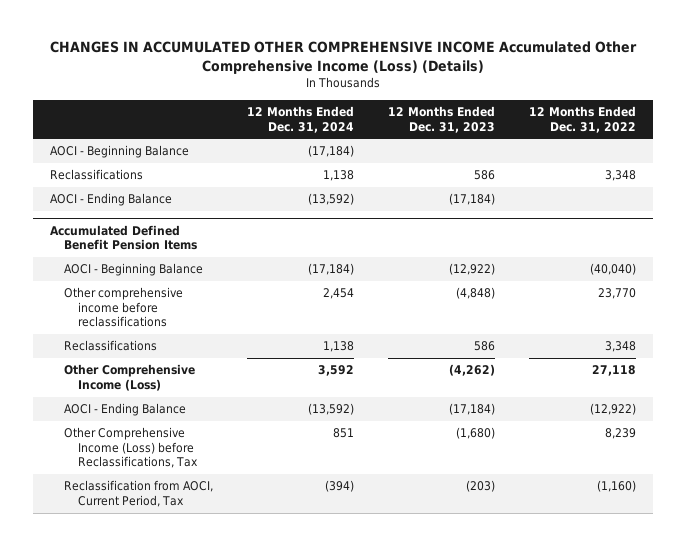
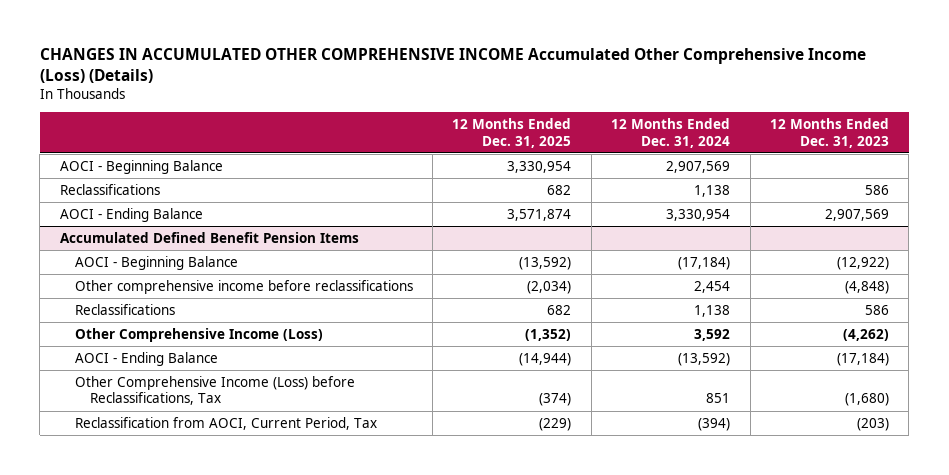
[528,106,636,133] 12 Months Ended Dec. 31, 2022 -> none
none -> [452,118,572,148] 12 Months Ended Dec. 31, 2025
[307,145,354,158] (17,184) -> [666,160,731,173] 2,907,569
[307,193,354,206] (13,592) -> [666,208,731,221] 3,330,954
[448,193,495,206] (17,184) -> [824,208,889,221] 2,907,569

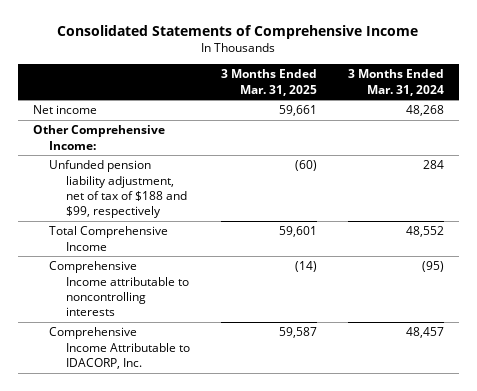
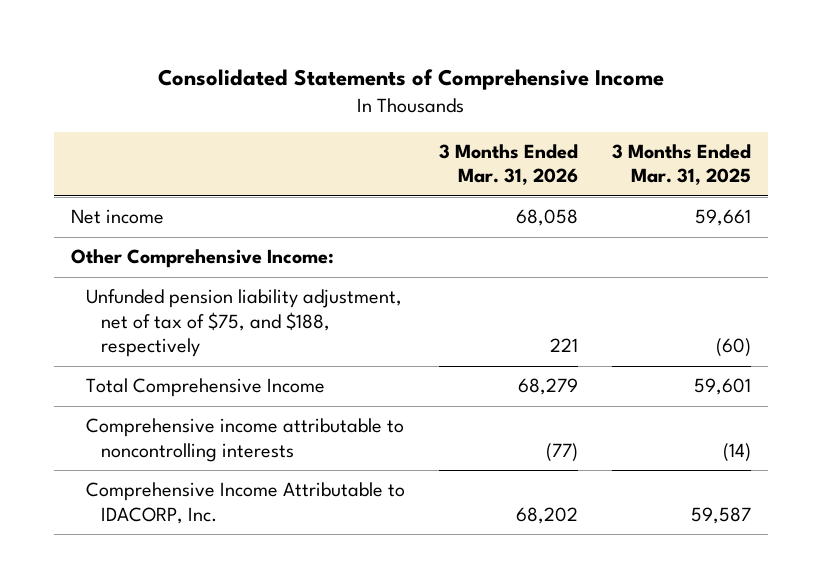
[347,69,444,96] 3 Months Ended Mar. 31, 2024 -> none
none -> [439,143,579,186] 3 Months Ended Mar. 31, 2026
[49,160,187,219] Unfunded pension liability adjustment, net of tax of $188 and $99, respectively -> [86,289,403,358] Unfunded pension liability adjustment, net of tax of $75, and $188, respectively
[49,261,189,317] Comprehensive Income attributable to noncontrolling interests -> [86,418,405,462] Comprehensive income attributable to noncontrolling interests

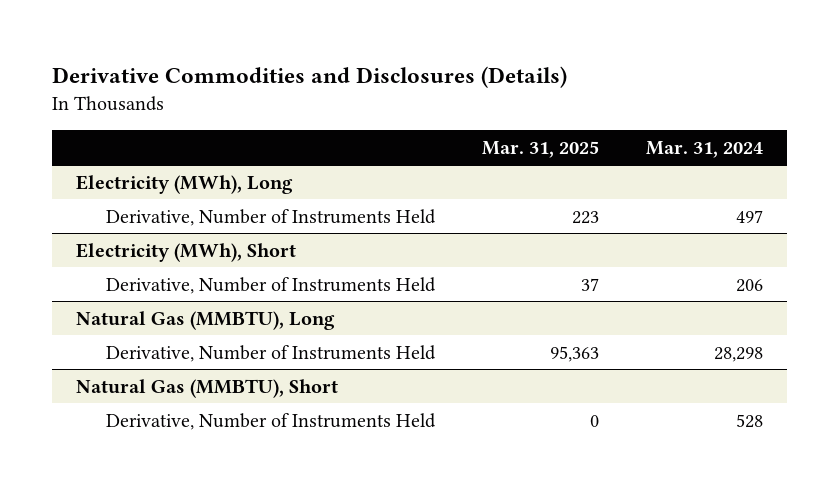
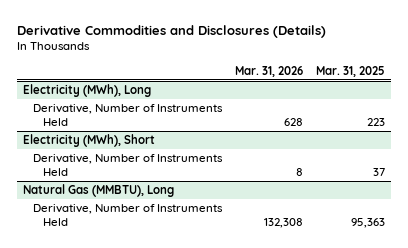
[645,140,763,158] Mar. 31, 2024 -> none
none -> [234,65,303,77] Mar. 31, 2026
[75,378,338,398] Natural Gas (MMBTU), Short -> none
[105,412,436,430] Derivative, Number of Instruments Held -> none

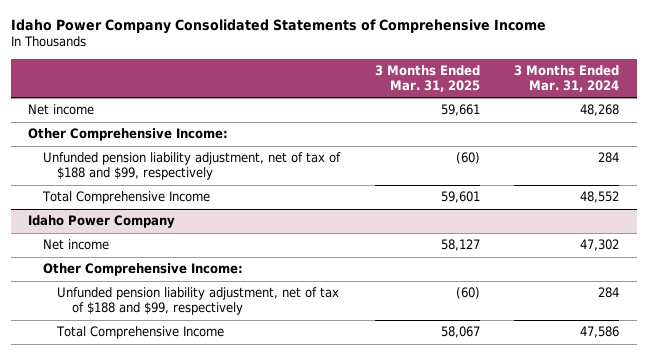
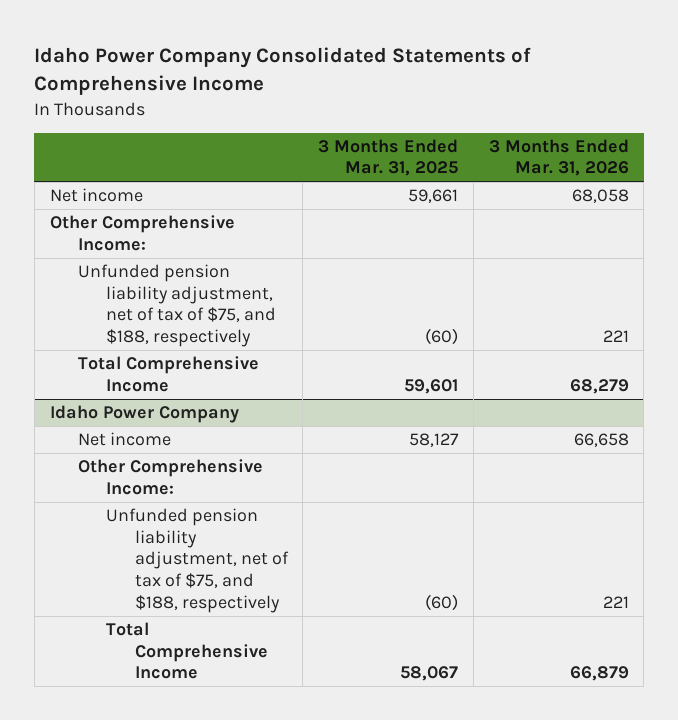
[514,64,620,92] 3 Months Ended Mar. 31, 2024 -> none
none -> [488,138,629,177] 3 Months Ended Mar. 31, 2026
[42,152,341,181] Unfunded pension liability adjustment, net of tax of $188 and $99, respectively -> [77,264,277,348] Unfunded pension liability adjustment, net of tax of $75, and $188, respectively
[57,287,340,316] Unfunded pension liability adjustment, net of tax of $188 and $99, respectively -> [106,508,289,613] Unfunded pension liability adjustment, net of tax of $75, and $188, respectively

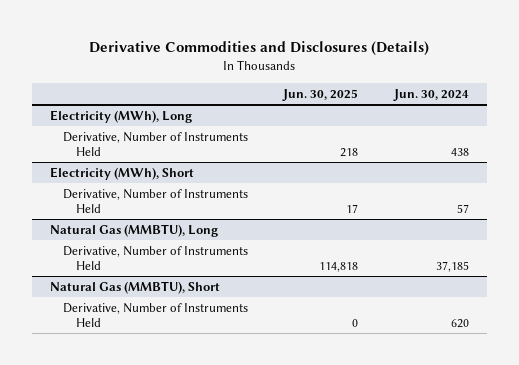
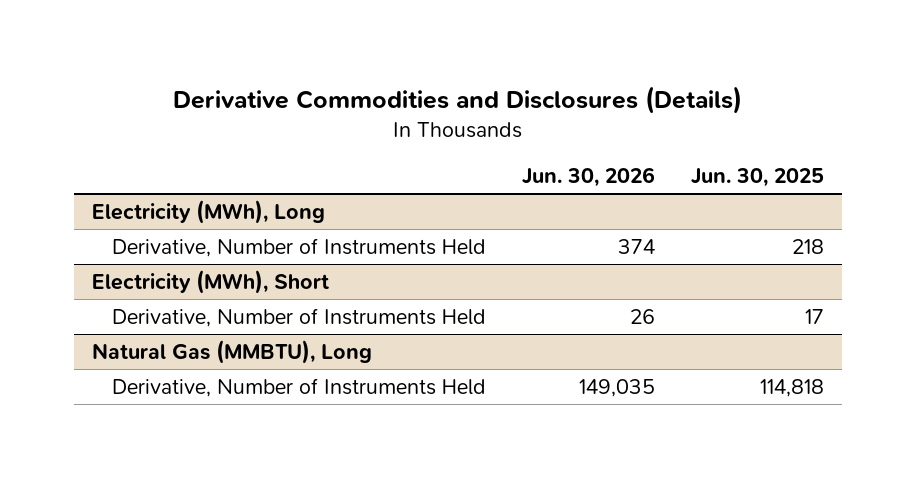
[392,89,469,102] Jun. 30, 2024 -> none
none -> [522,167,656,188] Jun. 30, 2026
[49,280,220,294] Natural Gas (MMBTU), Short -> none
[62,302,248,328] Derivative, Number of Instruments Held -> none

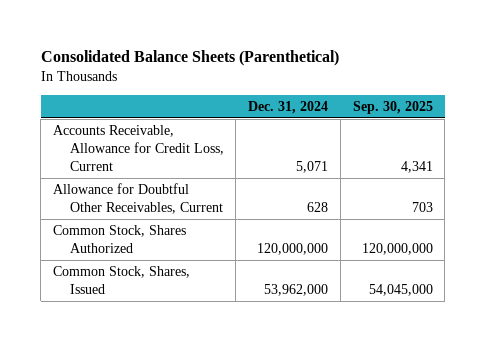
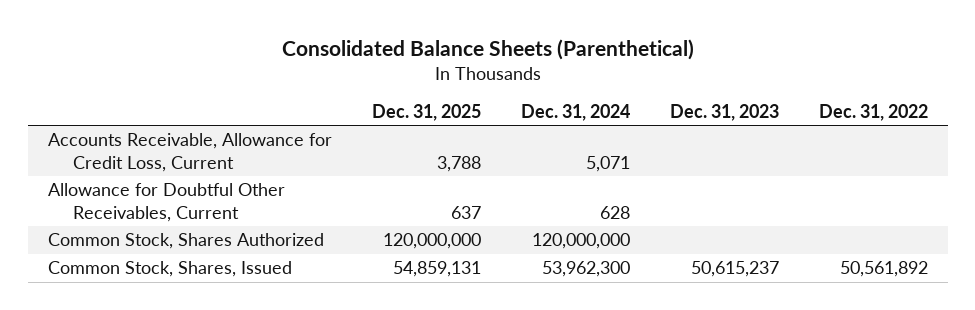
[352,100,433,114] Sep. 30, 2025 -> none
none -> [371,104,481,122] Dec. 31, 2025
none -> [669,104,779,122] Dec. 31, 2023
none -> [818,104,928,122] Dec. 31, 2022
[264,283,329,296] 53,962,000 -> [541,261,630,278] 53,962,300

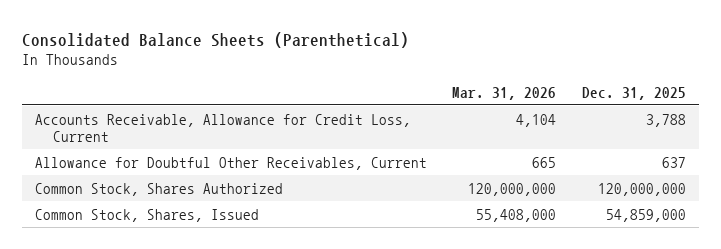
[520,104,630,122] Dec. 31, 2024 -> none
[669,104,779,122] Dec. 31, 2023 -> none
[818,104,928,122] Dec. 31, 2022 -> none
none -> [452,86,557,100] Mar. 31, 2026
[392,261,481,278] 54,859,131 -> [606,208,687,222] 54,859,000

